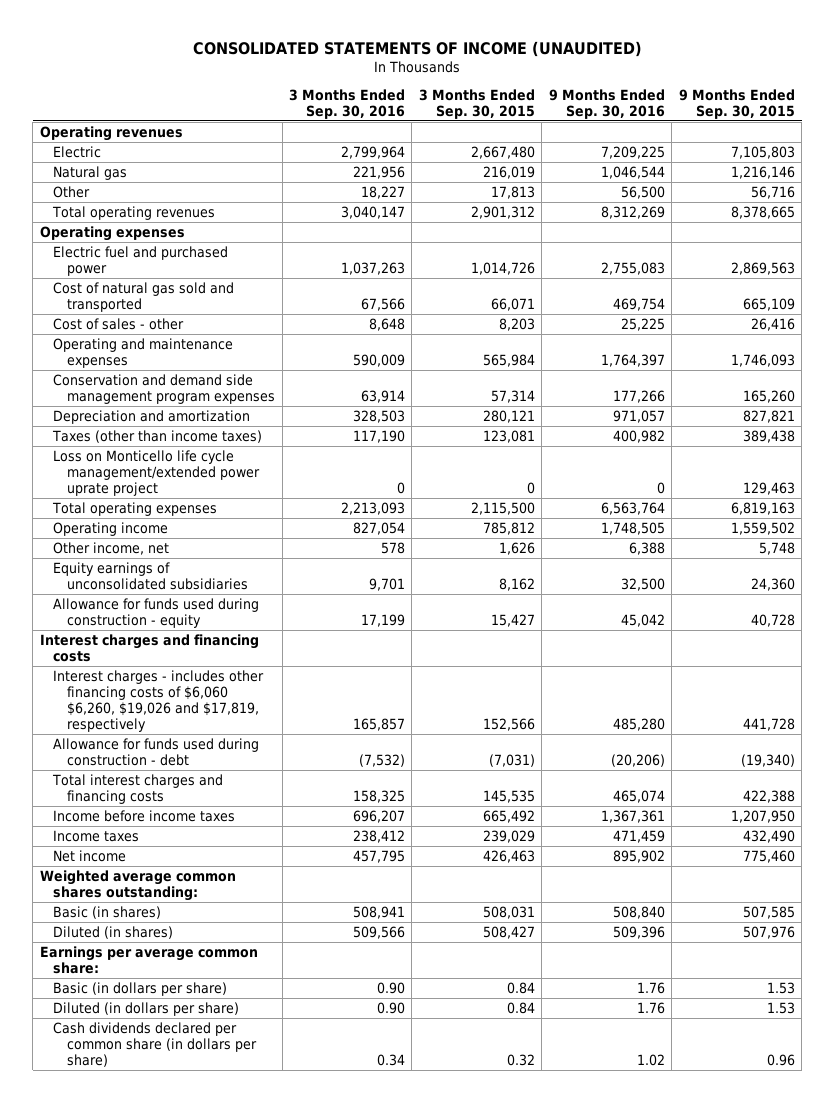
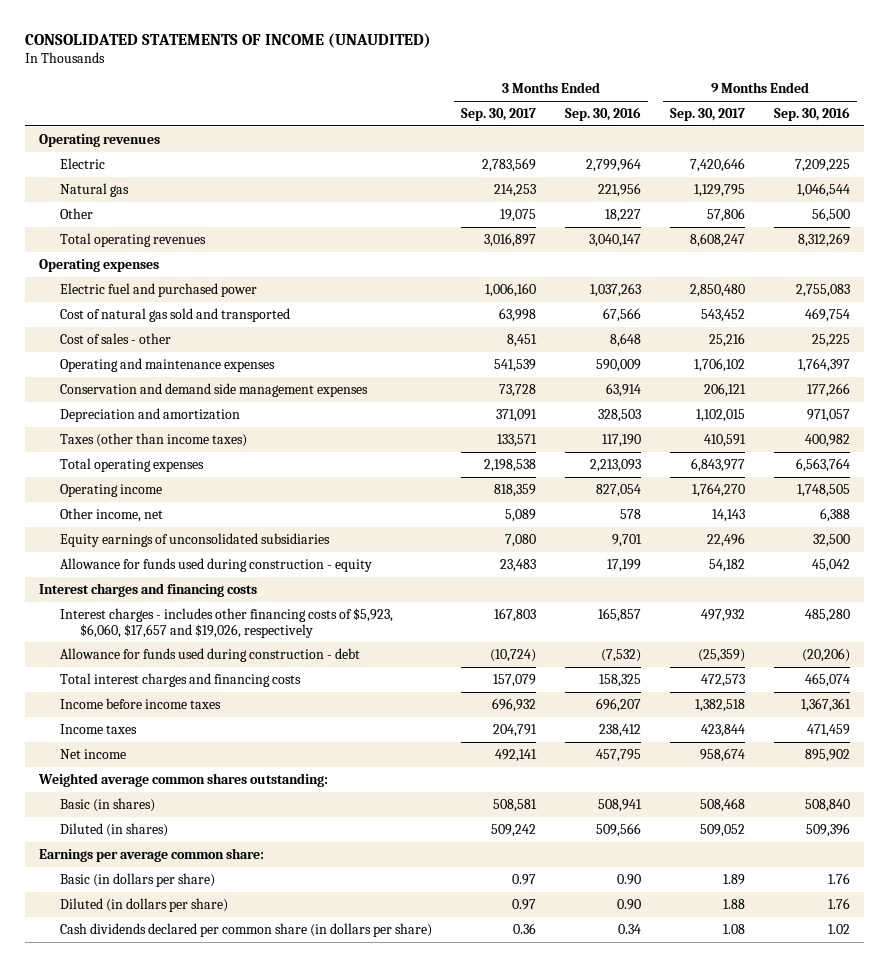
[418,88,535,119] 3 Months Ended Sep. 30, 2015 -> none
[678,88,795,119] 9 Months Ended Sep. 30, 2015 -> none
none -> [460,107,536,121] Sep. 30, 2017
none -> [669,107,745,121] Sep. 30, 2017
[53,373,276,404] Conservation and demand side management program expenses -> [59,382,368,397] Conservation and demand side management expenses
[53,449,261,496] Loss on Monticello life cycle management/extended power uprate project -> none
[53,669,265,732] Interest charges - includes other financing costs of $6,060 $6,260, $19,026 and $17,819, respectively -> [59,607,393,638] Interest charges - includes other financing costs of $5,923, $6,060, $17,657 and $19,026, respectively

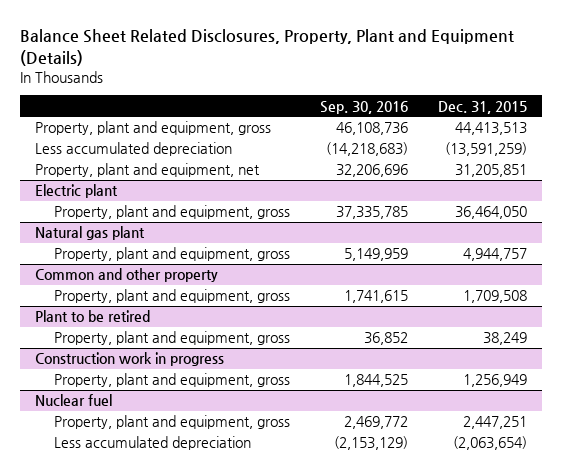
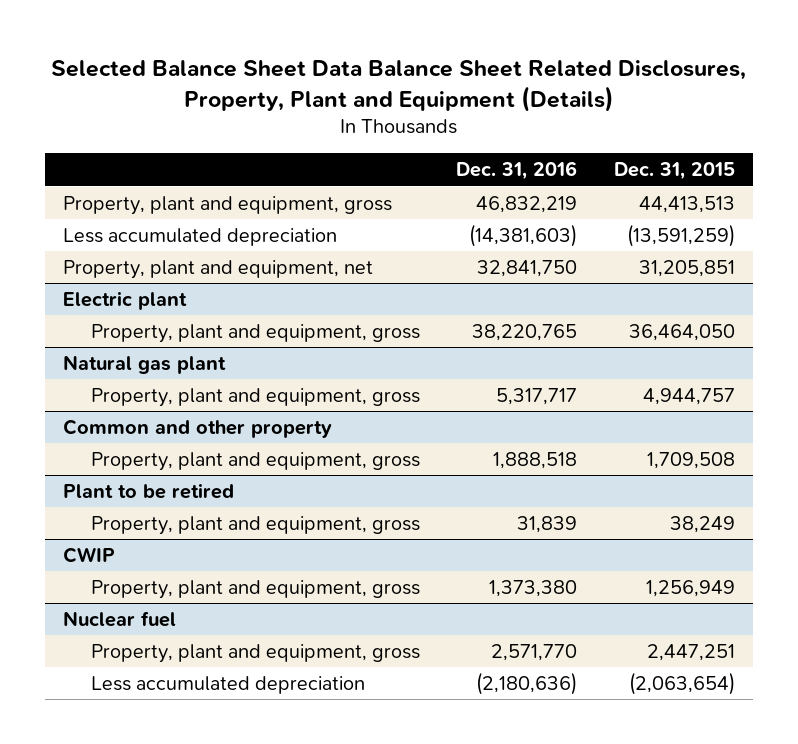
[20,29,515,66] Balance Sheet Related Disclosures, Property, Plant and Equipment (Details) -> [51,59,747,112] Selected Balance Sheet Data Balance Sheet Related Disclosures, Property, Plant and Equipment (Details)
[320,100,409,114] Sep. 30, 2016 -> none
none -> [456,161,578,181] Dec. 31, 2016
[35,352,225,367] Construction work in progress -> [63,546,116,563] CWIP

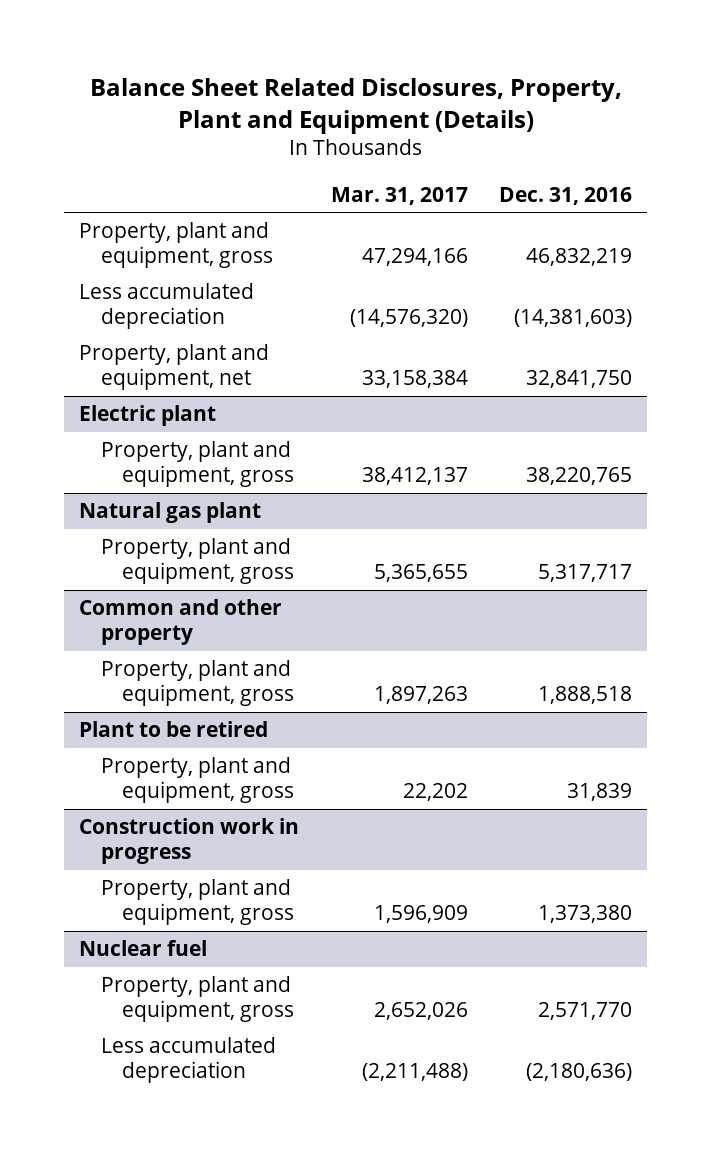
[51,59,747,112] Selected Balance Sheet Data Balance Sheet Related Disclosures, Property, Plant and Equipment (Details) -> [89,77,622,134] Balance Sheet Related Disclosures, Property, Plant and Equipment (Details)
[613,162,735,181] Dec. 31, 2015 -> none
none -> [330,186,468,205] Mar. 31, 2017
[63,546,116,563] CWIP -> [79,818,300,865] Construction work in progress

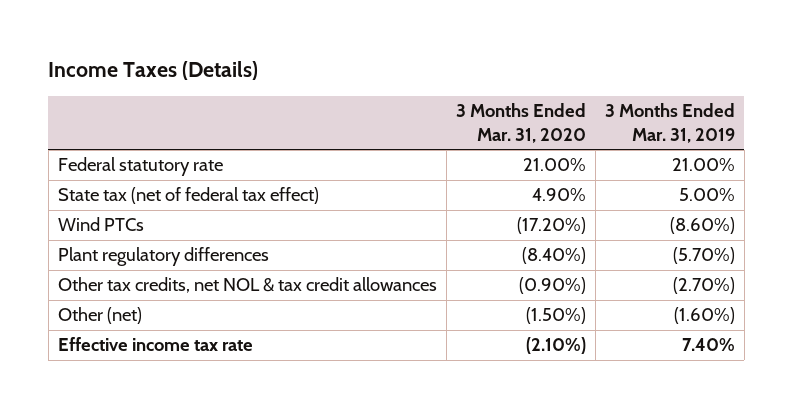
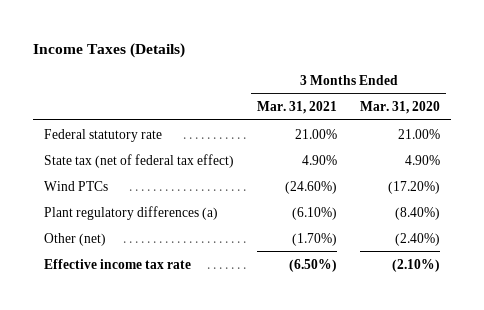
[604,103,735,143] 3 Months Ended Mar. 31, 2019 -> none
none -> [257,101,338,115] Mar. 31, 2021
[57,277,437,294] Other tax credits, net NOL & tax credit allowances -> none
[57,247,269,267] Plant regulatory differences -> [44,205,219,220] Plant regulatory differences (a)
[525,307,586,325] (1.50%) -> [395,232,441,246] (2.40%)

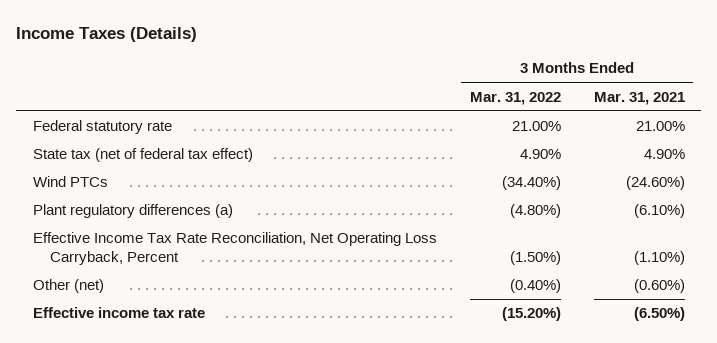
[360,101,441,115] Mar. 31, 2020 -> none
none -> [469,91,561,105] Mar. 31, 2022
none -> [32,232,437,266] Effective Income Tax Rate Reconciliation, Net Operating Loss Carryback, Percent
[292,232,338,246] (1.70%) -> [633,279,685,294] (0.60%)

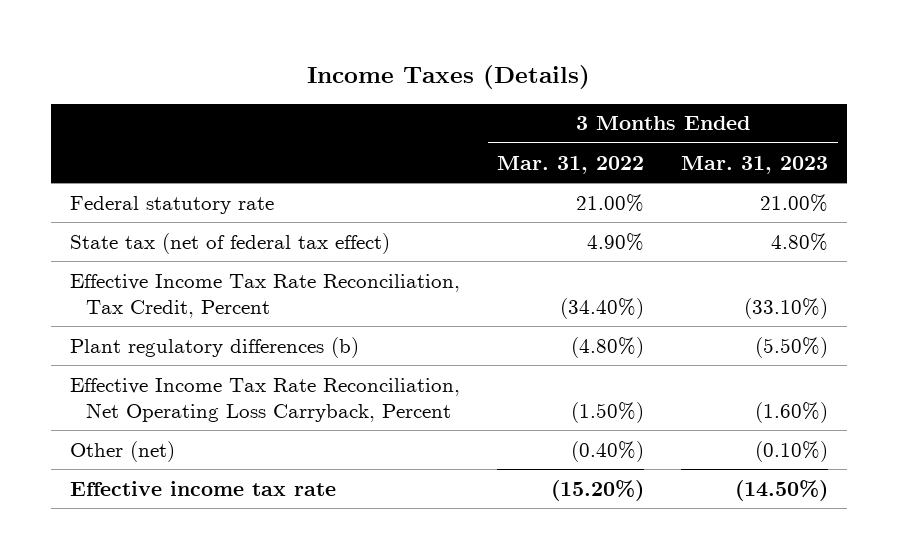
[593,91,685,105] Mar. 31, 2021 -> none
none -> [681,155,829,174] Mar. 31, 2023
[32,176,108,188] Wind PTCs -> [69,273,460,318] Effective Income Tax Rate Reconciliation, Tax Credit, Percent
[32,204,233,219] Plant regulatory differences (a) -> [69,336,359,358] Plant regulatory differences (b)

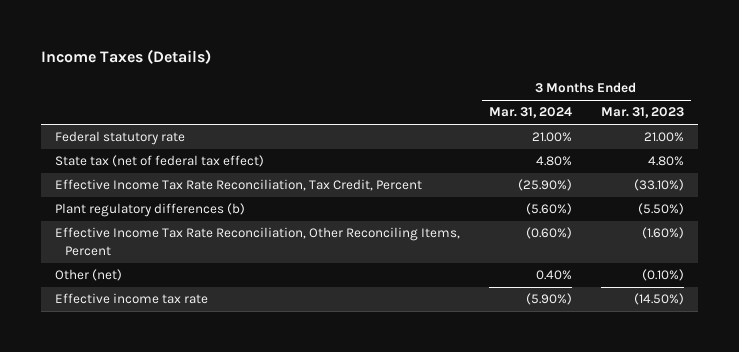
[497,155,645,174] Mar. 31, 2022 -> none
none -> [489,107,573,119] Mar. 31, 2024
[69,377,460,422] Effective Income Tax Rate Reconciliation, Net Operating Loss Carryback, Percent -> none
none -> [55,227,461,257] Effective Income Tax Rate Reconciliation, Other Reconciling Items, Percent

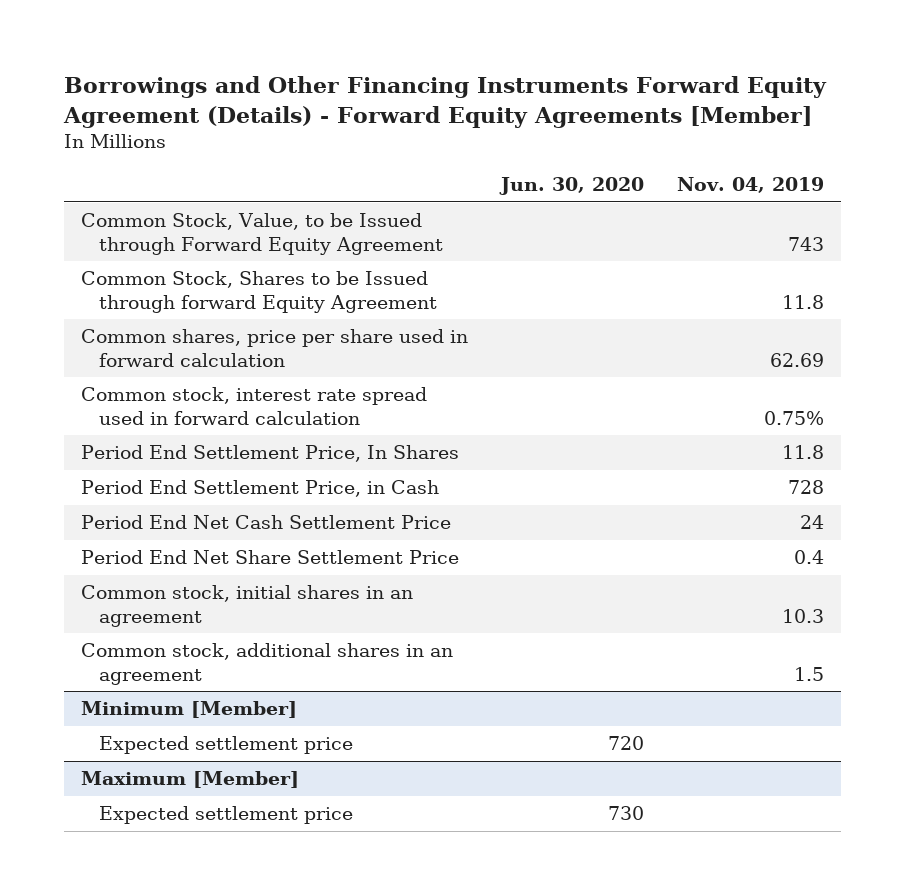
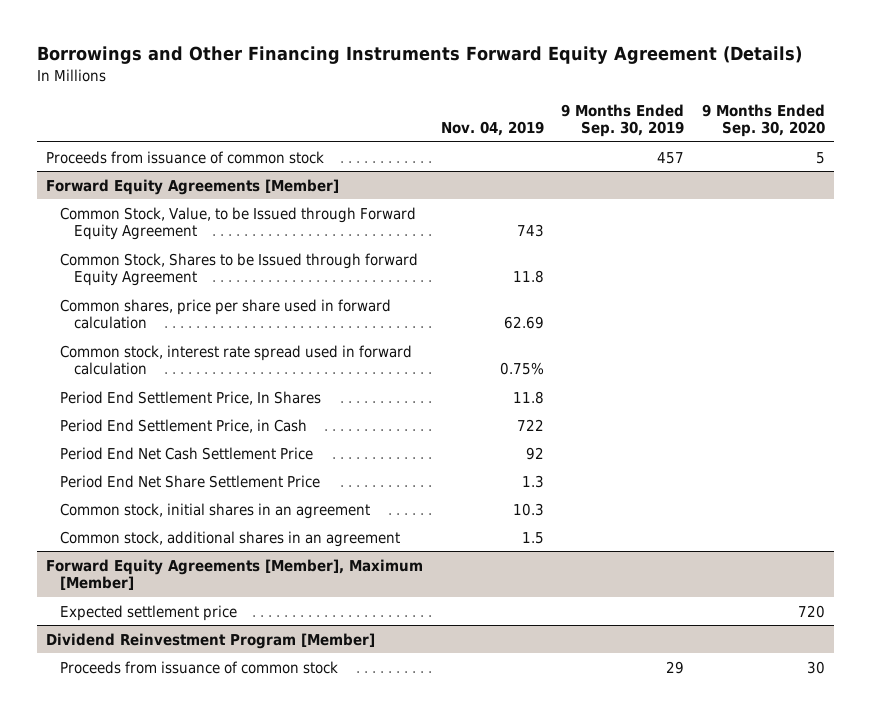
[62,76,827,128] Borrowings and Other Financing Instruments Forward Equity Agreement (Details) - Forward Equity Agreements [Member] -> [36,46,802,65] Borrowings and Other Financing Instruments Forward Equity Agreement (Details)
[498,177,644,196] Jun. 30, 2020 -> none
none -> [561,103,685,138] 9 Months Ended Sep. 30, 2019
none -> [702,103,826,138] 9 Months Ended Sep. 30, 2020
none -> [45,150,324,164] Proceeds from issuance of common stock
none -> [45,178,339,195] Forward Equity Agreements [Member]
[788,480,825,495] 728 -> [516,418,544,431] 722
[800,515,825,530] 24 -> [525,446,544,460] 92
[794,550,825,565] 0.4 -> [521,474,544,488] 1.3
[80,701,297,719] Minimum [Member] -> none
[99,736,354,755] Expected settlement price -> none
[80,771,299,789] Maximum [Member] -> none
none -> [45,558,423,591] Forward Equity Agreements [Member], Maximum [Member]
none -> [45,632,375,649] Dividend Reinvestment Program [Member]
none -> [60,660,339,674] Proceeds from issuance of common stock

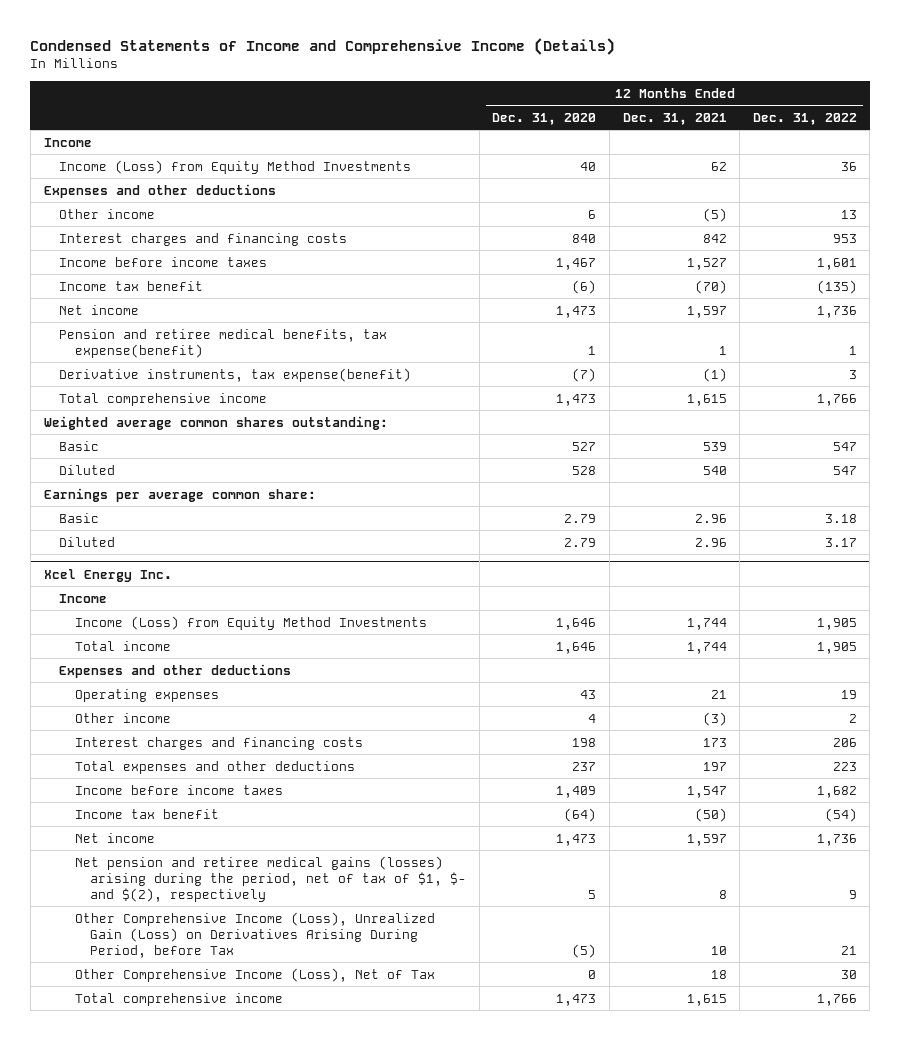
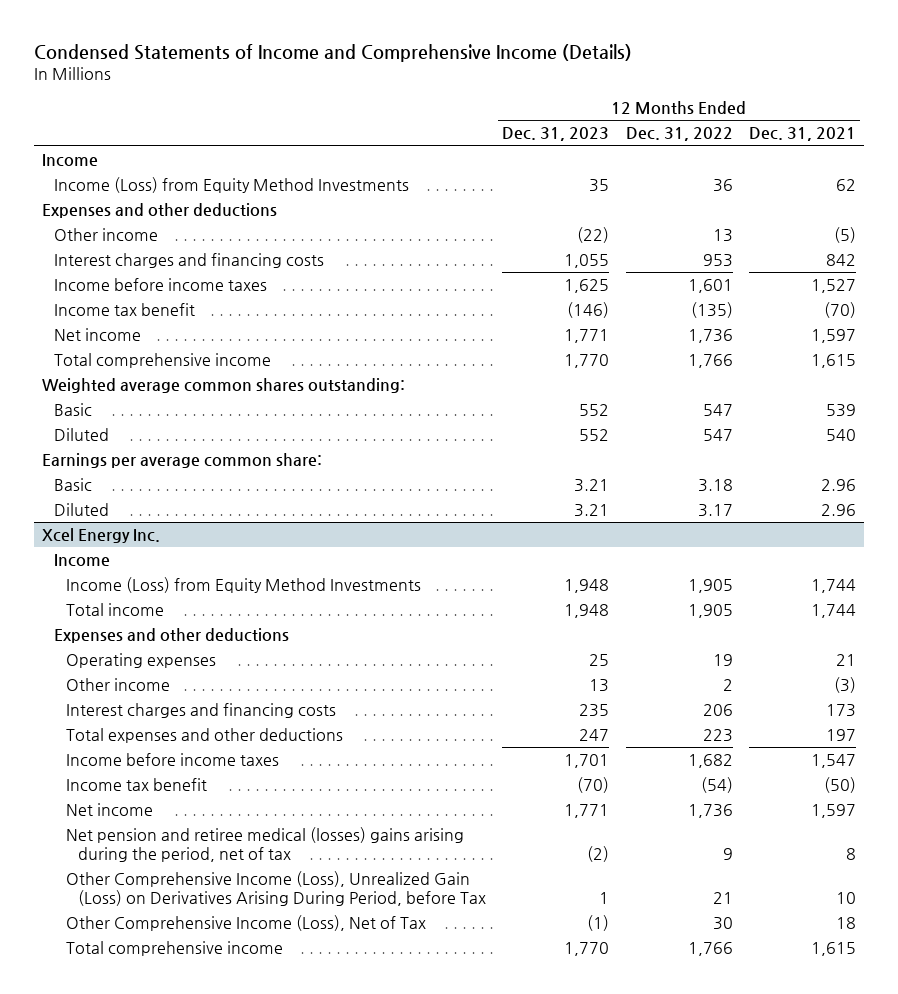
[492,112,597,125] Dec. 31, 2020 -> none
none -> [502,127,610,142] Dec. 31, 2023
[59,328,388,358] Pension and retiree medical benefits, tax expense(benefit) -> none
[59,367,412,382] Derivative instruments, tax expense(benefit) -> none
[74,855,467,902] Net pension and retiree medical gains (losses) arising during the period, net of tax of $1, $- and $(2), respectively -> [65,827,464,862] Net pension and retiree medical (losses) gains arising during the period, net of tax

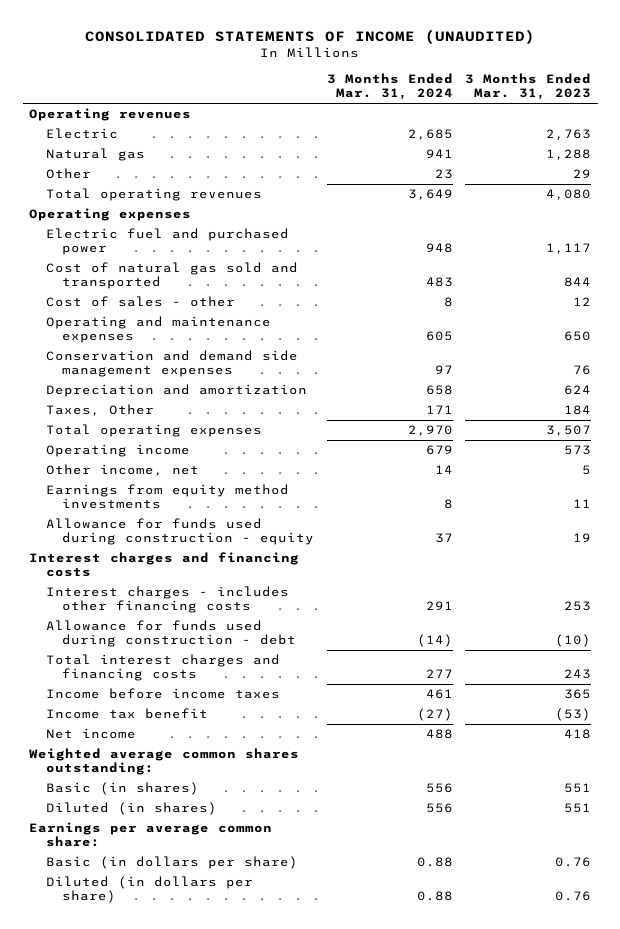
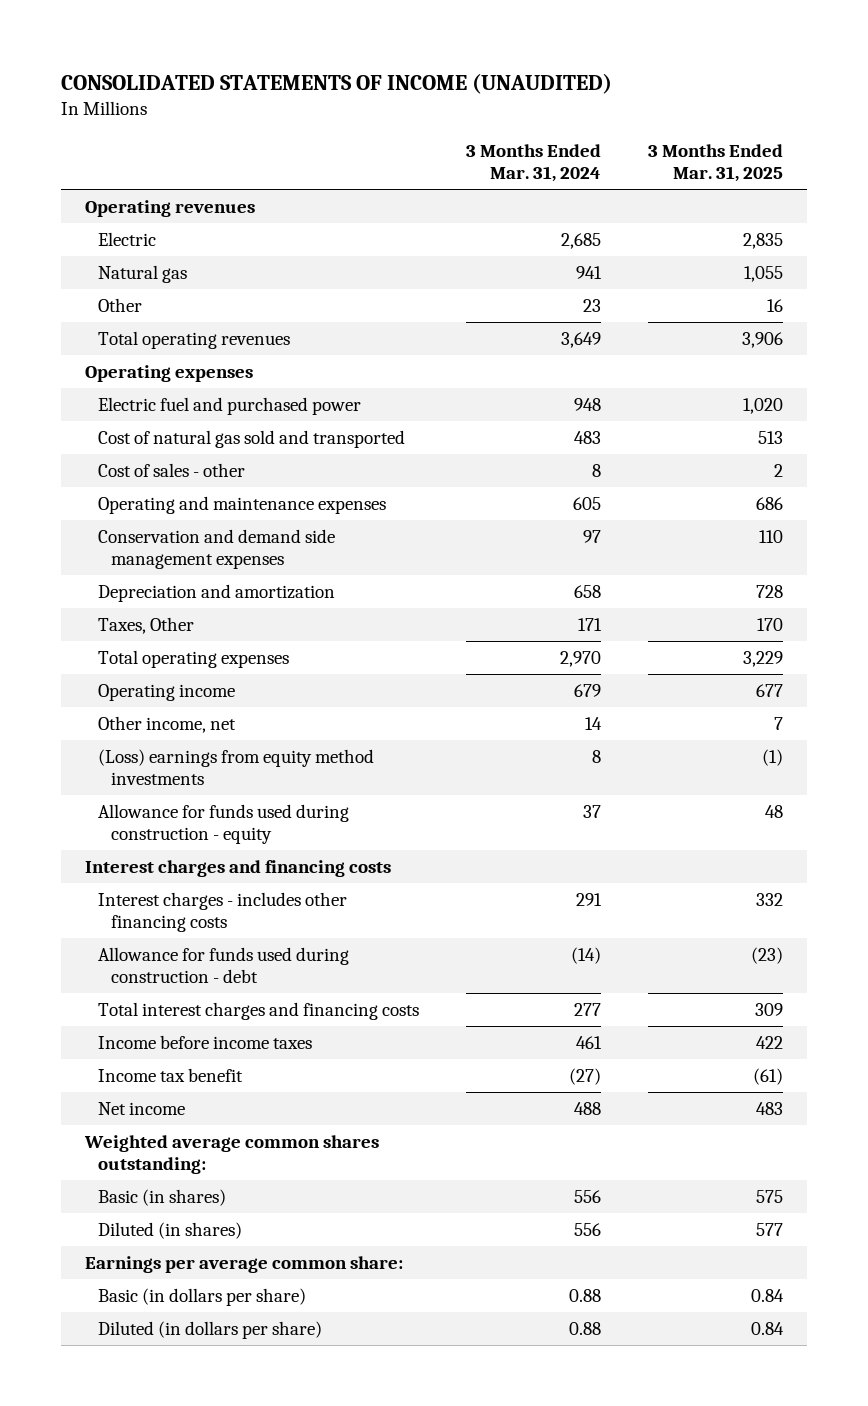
[465,73,592,101] 3 Months Ended Mar. 31, 2023 -> none
none -> [648,143,784,183] 3 Months Ended Mar. 31, 2025
[45,484,289,510] Earnings from equity method investments -> [98,748,375,786] (Loss) earnings from equity method investments

